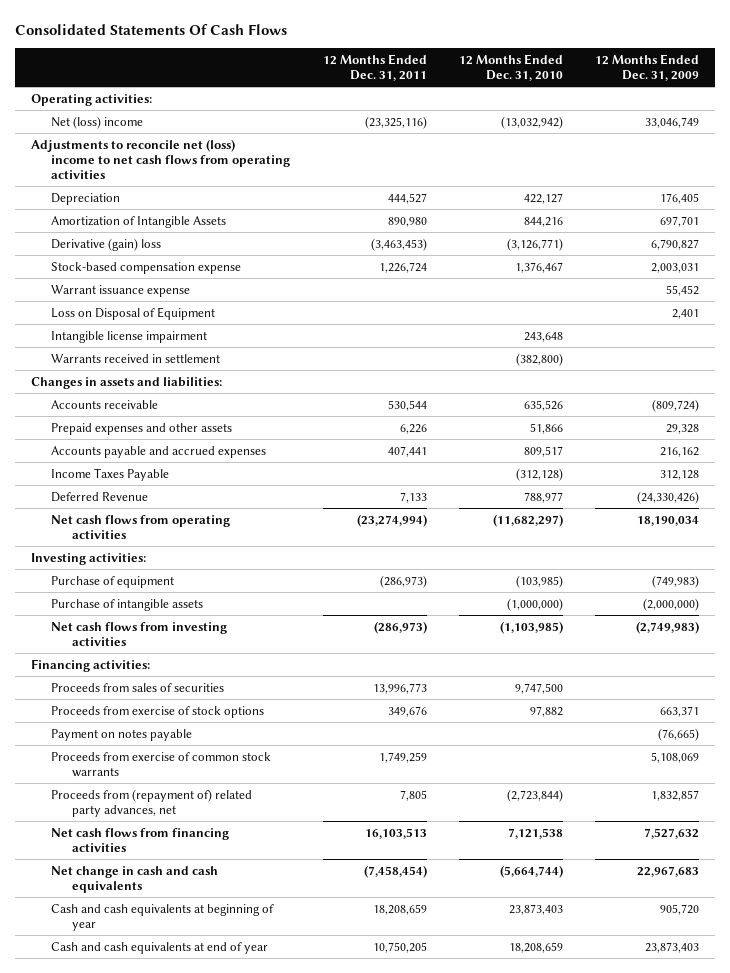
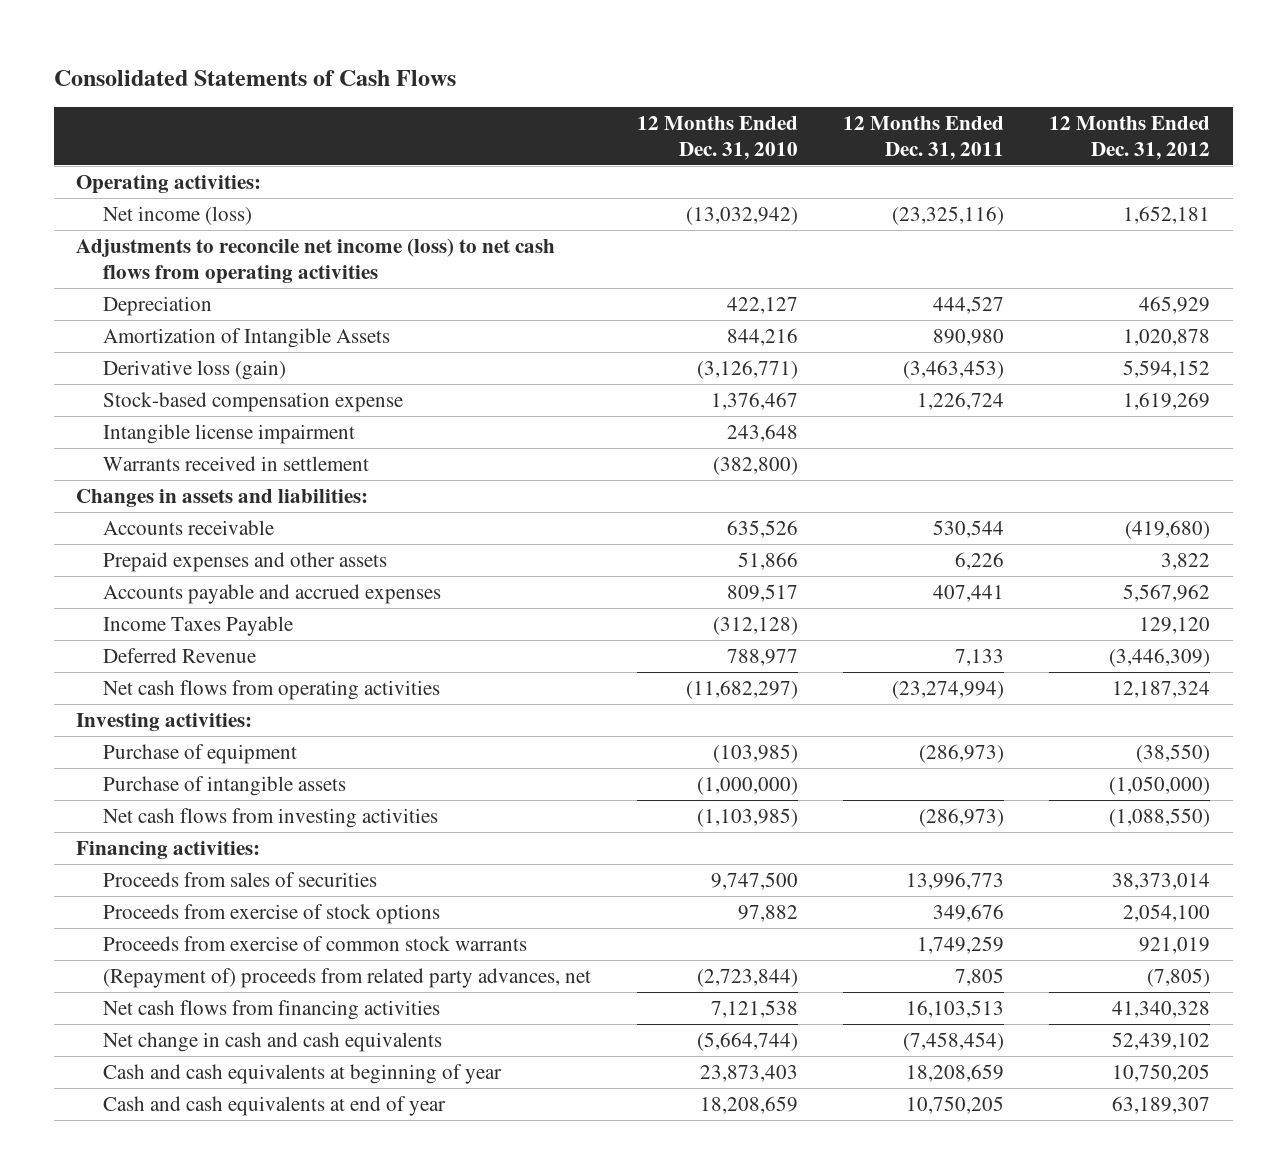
[15,24,288,36] Consolidated Statements Of Cash Flows -> [53,69,456,86] Consolidated Statements of Cash Flows
[595,53,700,81] 12 Months Ended Dec. 31, 2009 -> none
none -> [1049,115,1211,160] 12 Months Ended Dec. 31, 2012
[51,115,144,129] Net (loss) income -> [103,206,253,226] Net income (loss)
[31,138,291,179] Adjustments to reconcile net (loss) income to net cash flows from operating activities -> [76,238,556,285] Adjustments to reconcile net income (loss) to net cash flows from operating activities
[51,237,162,251] Derivative (gain) loss -> [103,360,287,381] Derivative loss (gain)
[51,284,191,297] Warrant issuance expense -> none
[51,306,216,320] Loss on Disposal of Equipment -> none
[51,728,193,741] Payment on notes payable -> none
[51,788,253,817] Proceeds from (repayment of) related party advances, net -> [103,968,592,989] (Repayment of) proceeds from related party advances, net

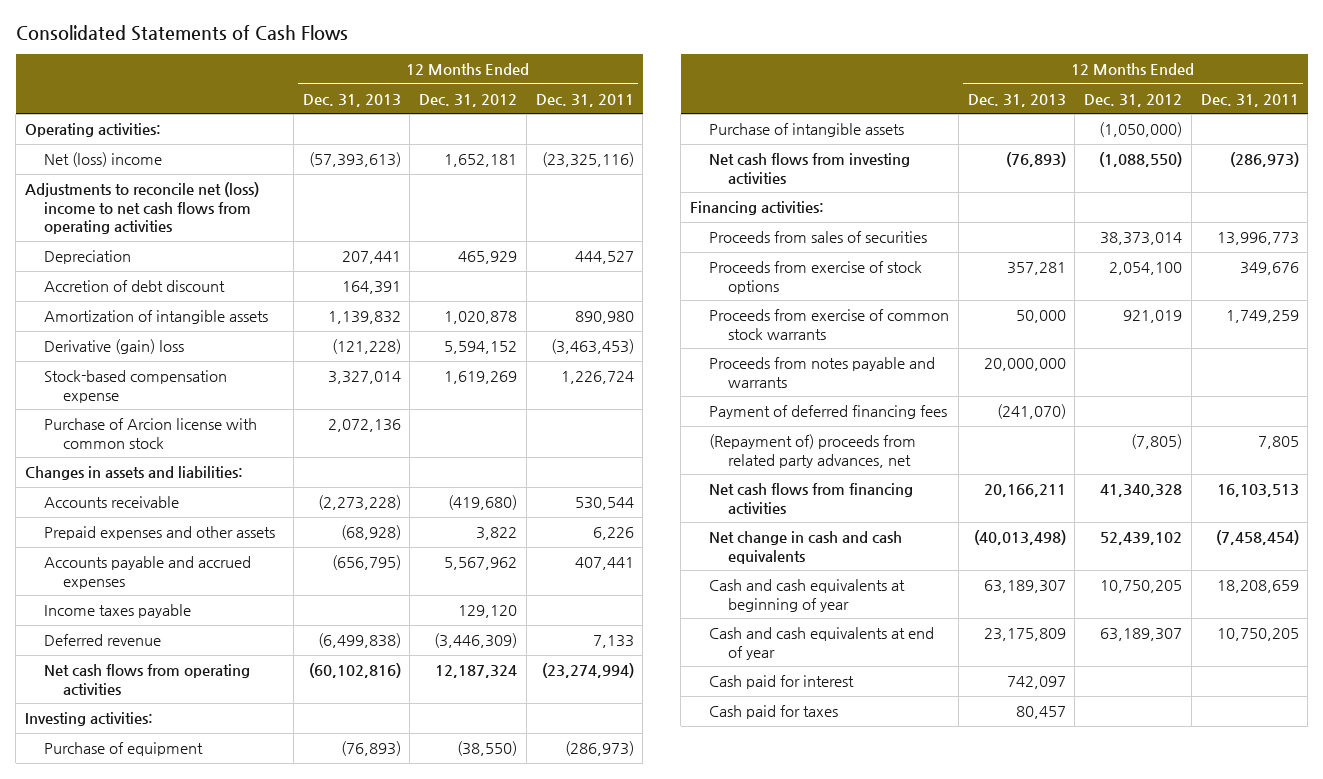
[636,115,798,160] 12 Months Ended Dec. 31, 2010 -> none
none -> [302,93,401,107] Dec. 31, 2013
[103,206,253,226] Net income (loss) -> [44,152,163,168] Net (loss) income
[76,238,556,285] Adjustments to reconcile net income (loss) to net cash flows from operating activities -> [24,182,259,235] Adjustments to reconcile net (loss) income to net cash flows from operating activities
none -> [44,280,226,293] Accretion of debt discount
[103,328,391,349] Amortization of Intangible Assets -> [44,310,269,325] Amortization of intangible assets
[103,360,287,381] Derivative loss (gain) -> [44,339,185,355] Derivative (gain) loss
[103,424,356,445] Intangible license impairment -> none
[103,456,370,472] Warrants received in settlement -> none
none -> [44,418,258,449] Purchase of Arcion license with common stock
[103,616,294,637] Income Taxes Payable -> [44,604,192,619] Income taxes payable
[103,648,257,664] Deferred Revenue -> [44,634,162,647] Deferred revenue
none -> [709,357,936,388] Proceeds from notes payable and warrants
none -> [709,405,948,420] Payment of deferred financing fees
none -> [709,675,855,690] Cash paid for interest
none -> [709,705,839,720] Cash paid for taxes

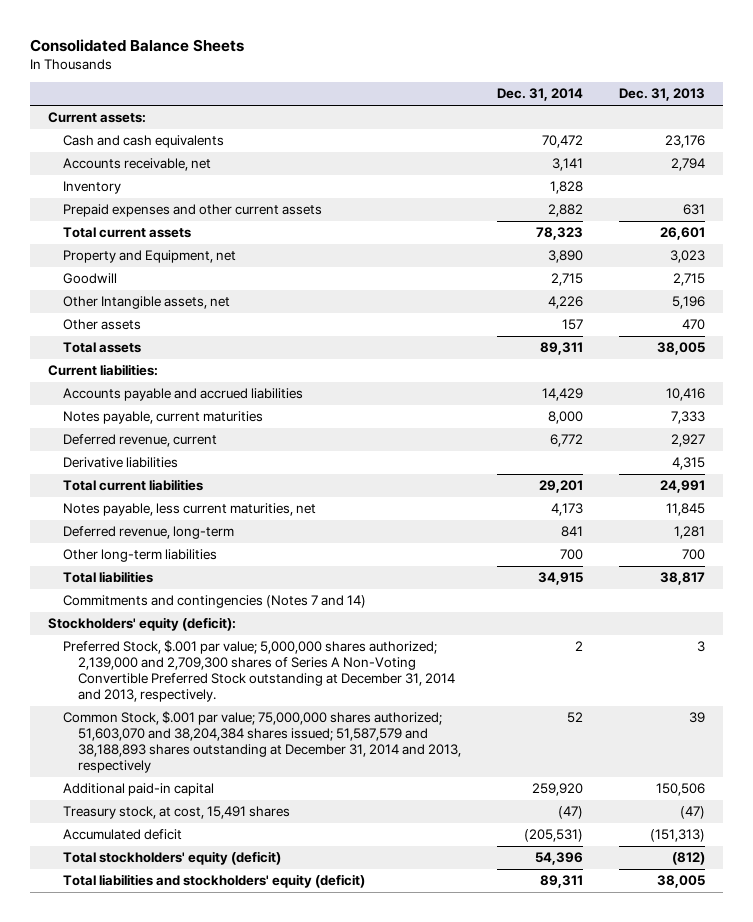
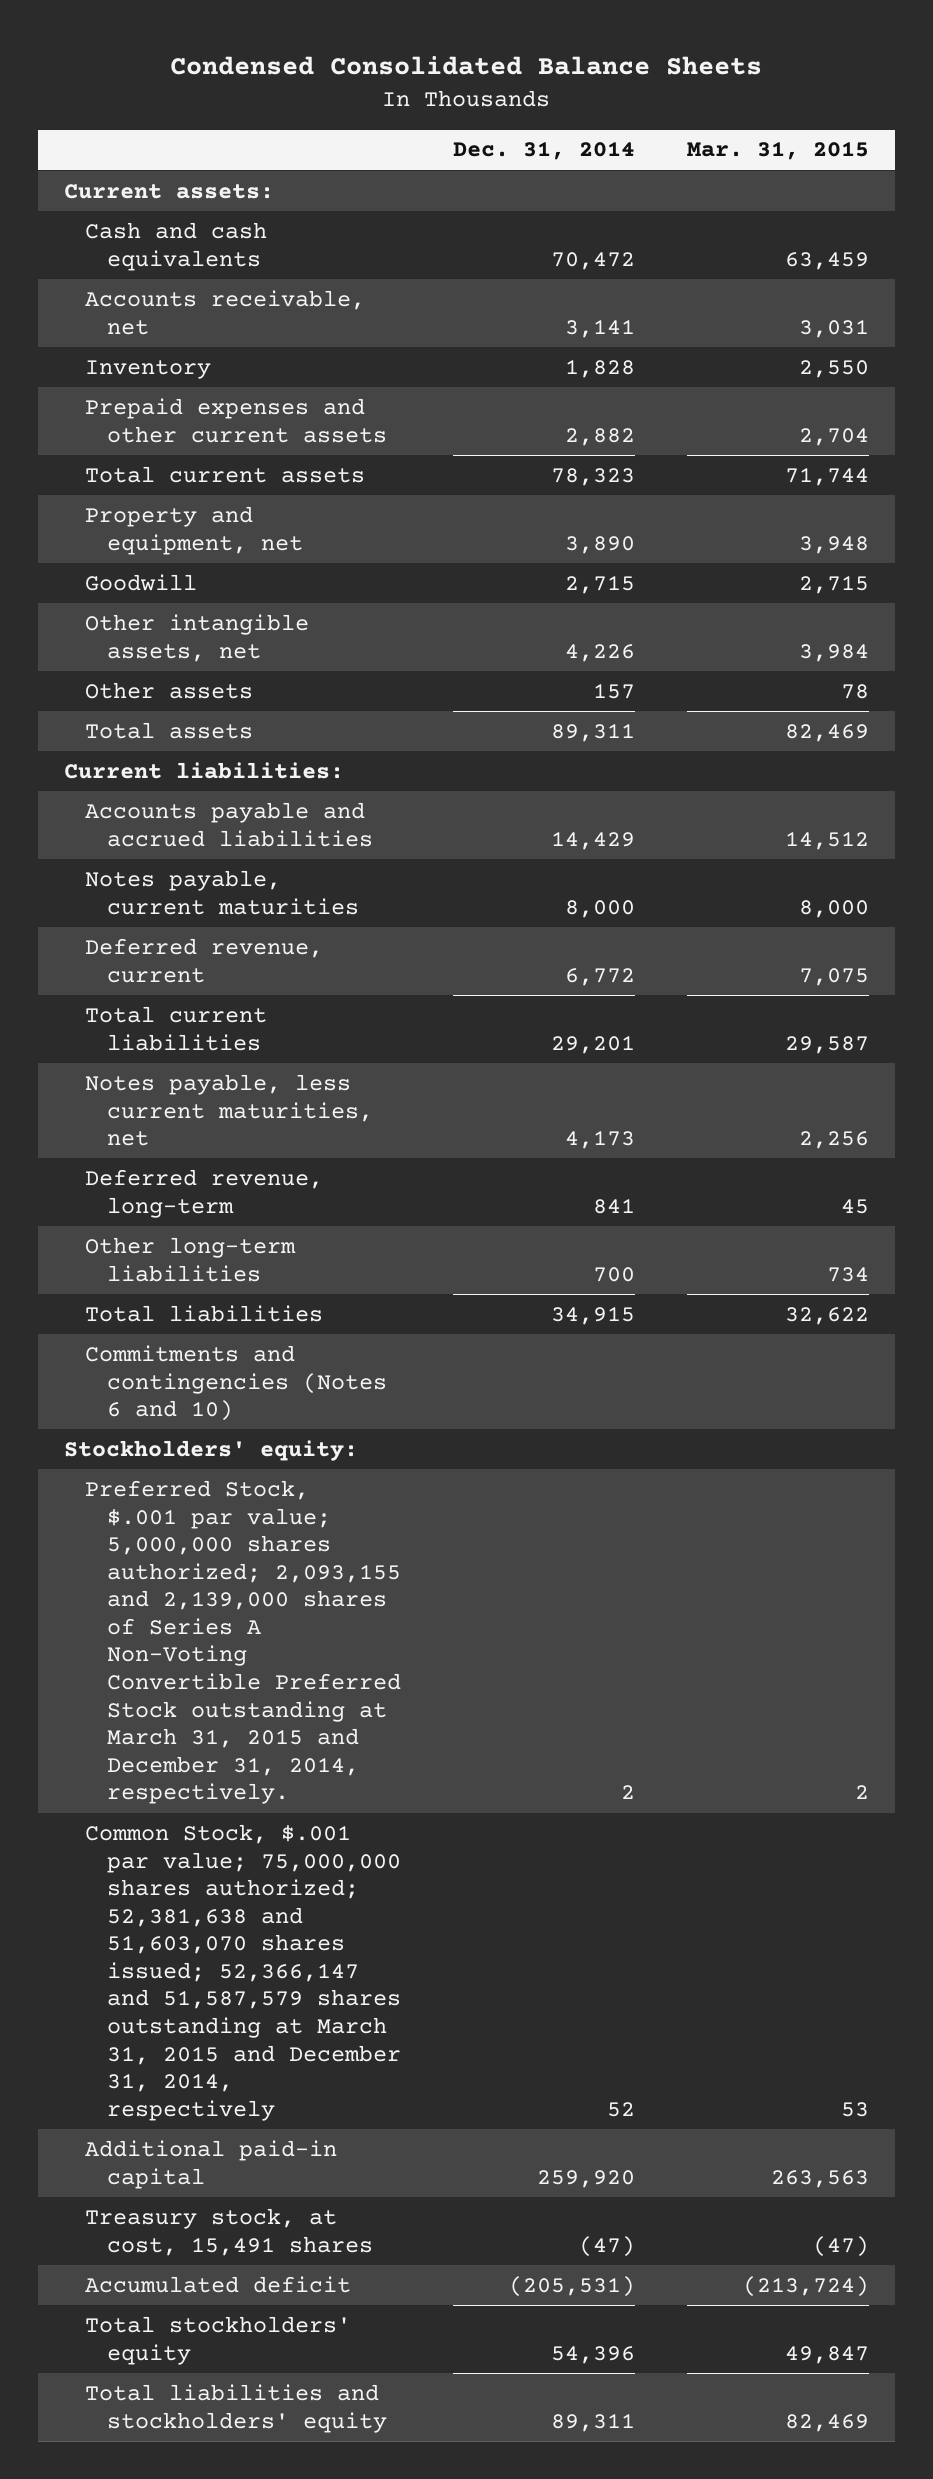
[30,38,245,52] Consolidated Balance Sheets -> [170,56,763,76] Condensed Consolidated Balance Sheets
[619,88,706,102] Dec. 31, 2013 -> none
none -> [687,141,870,161] Mar. 31, 2015
[63,250,237,264] Property and Equipment, net -> [85,505,304,555] Property and equipment, net
[63,296,231,310] Other Intangible assets, net -> [85,613,310,662] Other intangible assets, net
[63,457,179,469] Derivative liabilities -> none
[63,595,367,609] Commitments and contingencies (Notes 7 and 14) -> [85,1344,388,1422] Commitments and contingencies (Notes 6 and 10)
[48,617,237,632] Stockholders' equity (deficit): -> [63,1439,358,1461] Stockholders' equity:
[63,640,456,703] Preferred Stock, $.001 par value; 5,000,000 shares authorized; 2,139,000 and 2,709,300 shares of Series A Non-Voting Convertible Preferred Stock outstanding at December 31, 2014 and 2013, respectively. -> [85,1479,402,1805] Preferred Stock, $.001 par value; 5,000,000 shares authorized; 2,093,155 and 2,139,000 shares of Series A Non-Voting Convertible Preferred Stock outstanding at March 31, 2015 and December 31, 2014, respectively.
[63,711,462,774] Common Stock, $.001 par value; 75,000,000 shares authorized; 51,603,070 and 38,204,384 shares issued; 51,587,579 and 38,188,893 shares outstanding at December 31, 2014 and 2013, respectively -> [85,1823,402,2121] Common Stock, $.001 par value; 75,000,000 shares authorized; 52,381,638 and 51,603,070 shares issued; 52,366,147 and 51,587,579 shares outstanding at March 31, 2015 and December 31, 2014, respectively
[63,851,282,866] Total stockholders' equity (deficit) -> [85,2315,352,2365] Total stockholders' equity
[63,874,366,889] Total liabilities and stockholders' equity (deficit) -> [85,2383,388,2433] Total liabilities and stockholders' equity

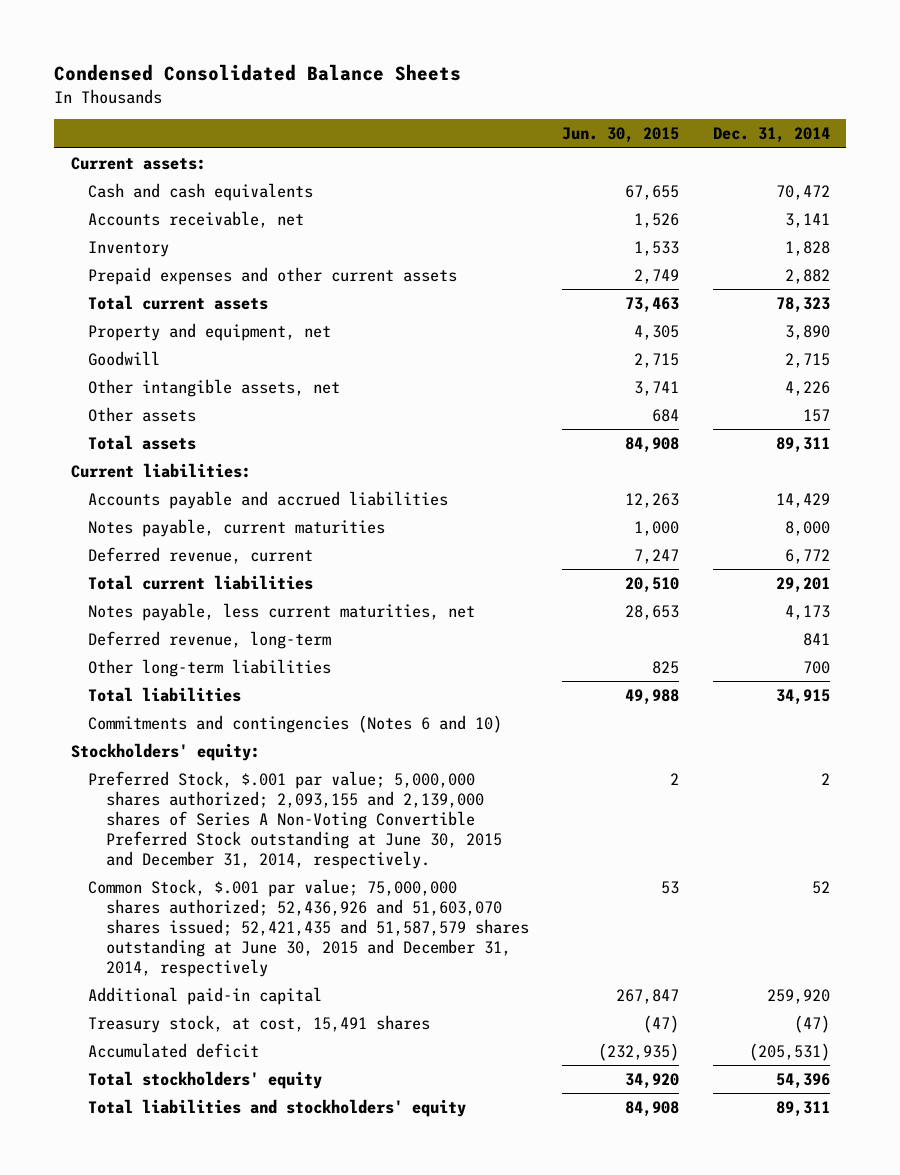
[687,141,870,161] Mar. 31, 2015 -> none
none -> [562,127,680,144] Jun. 30, 2015
[85,1479,402,1805] Preferred Stock, $.001 par value; 5,000,000 shares authorized; 2,093,155 and 2,139,000 shares of Series A Non-Voting Convertible Preferred Stock outstanding at March 31, 2015 and December 31, 2014, respectively. -> [88,771,503,869] Preferred Stock, $.001 par value; 5,000,000 shares authorized; 2,093,155 and 2,139,000 shares of Series A Non-Voting Convertible Preferred Stock outstanding at June 30, 2015 and December 31, 2014, respectively.
[85,1823,402,2121] Common Stock, $.001 par value; 75,000,000 shares authorized; 52,381,638 and 51,603,070 shares issued; 52,366,147 and 51,587,579 shares outstanding at March 31, 2015 and December 31, 2014, respectively -> [88,879,530,977] Common Stock, $.001 par value; 75,000,000 shares authorized; 52,436,926 and 51,603,070 shares issued; 52,421,435 and 51,587,579 shares outstanding at June 30, 2015 and December 31, 2014, respectively

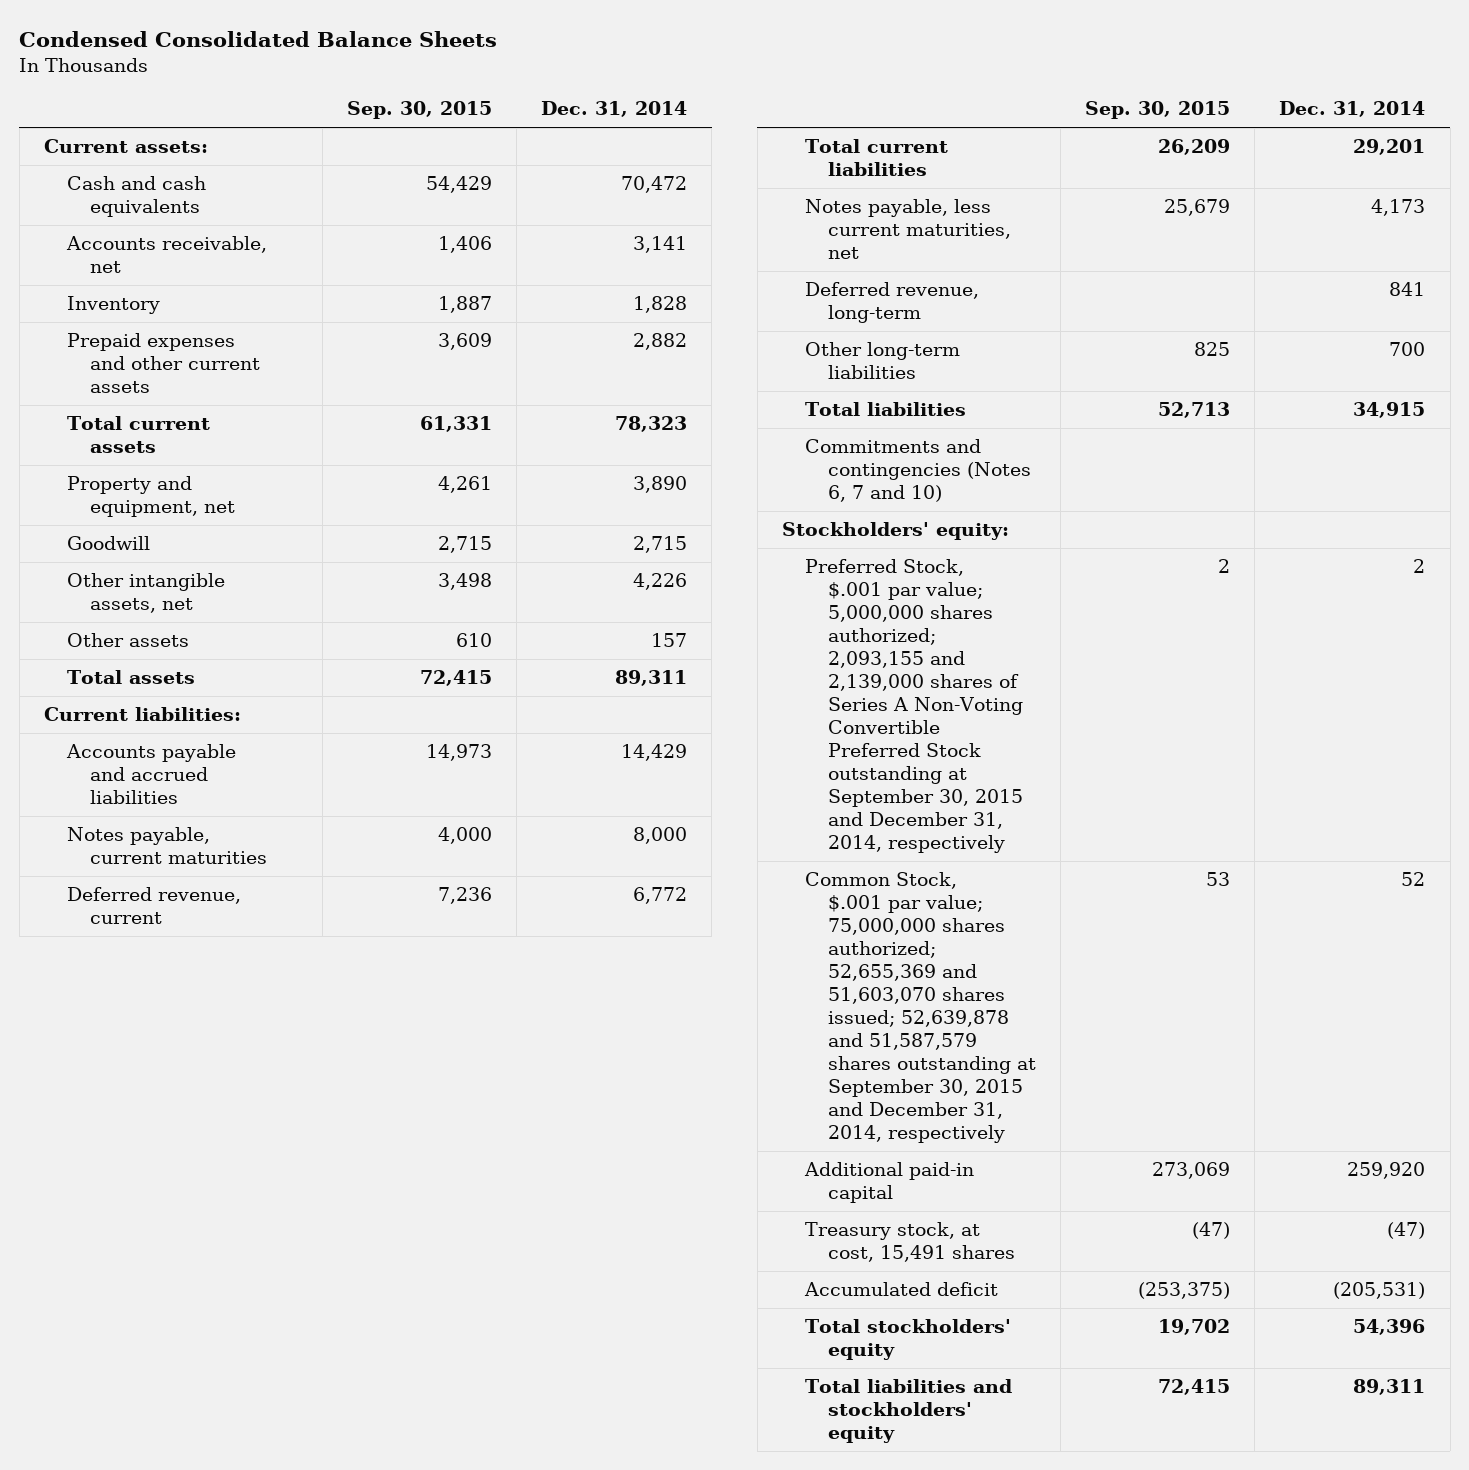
[562,127,680,144] Jun. 30, 2015 -> none
none -> [347,101,493,120] Sep. 30, 2015
[88,715,503,734] Commitments and contingencies (Notes 6 and 10) -> [805,438,1032,502] Commitments and contingencies (Notes 6, 7 and 10)
[88,771,503,869] Preferred Stock, $.001 par value; 5,000,000 shares authorized; 2,093,155 and 2,139,000 shares of Series A Non-Voting Convertible Preferred Stock outstanding at June 30, 2015 and December 31, 2014, respectively. -> [805,558,1024,853] Preferred Stock, $.001 par value; 5,000,000 shares authorized; 2,093,155 and 2,139,000 shares of Series A Non-Voting Convertible Preferred Stock outstanding at September 30, 2015 and December 31, 2014, respectively
[88,879,530,977] Common Stock, $.001 par value; 75,000,000 shares authorized; 52,436,926 and 51,603,070 shares issued; 52,421,435 and 51,587,579 shares outstanding at June 30, 2015 and December 31, 2014, respectively -> [805,871,1037,1143] Common Stock, $.001 par value; 75,000,000 shares authorized; 52,655,369 and 51,603,070 shares issued; 52,639,878 and 51,587,579 shares outstanding at September 30, 2015 and December 31, 2014, respectively

